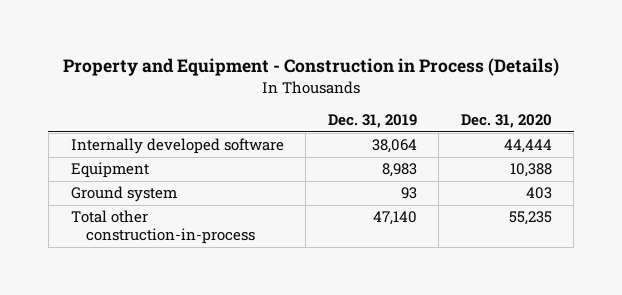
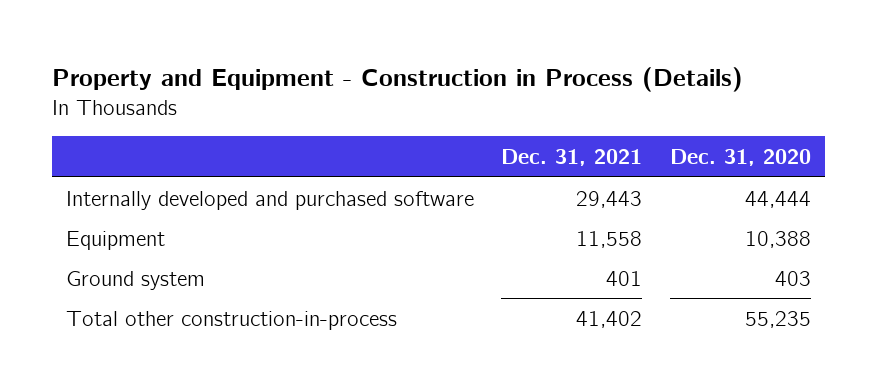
[327,114,417,129] Dec. 31, 2019 -> none
none -> [501,149,643,167] Dec. 31, 2021
[70,138,284,155] Internally developed software -> [65,190,474,210] Internally developed and purchased software

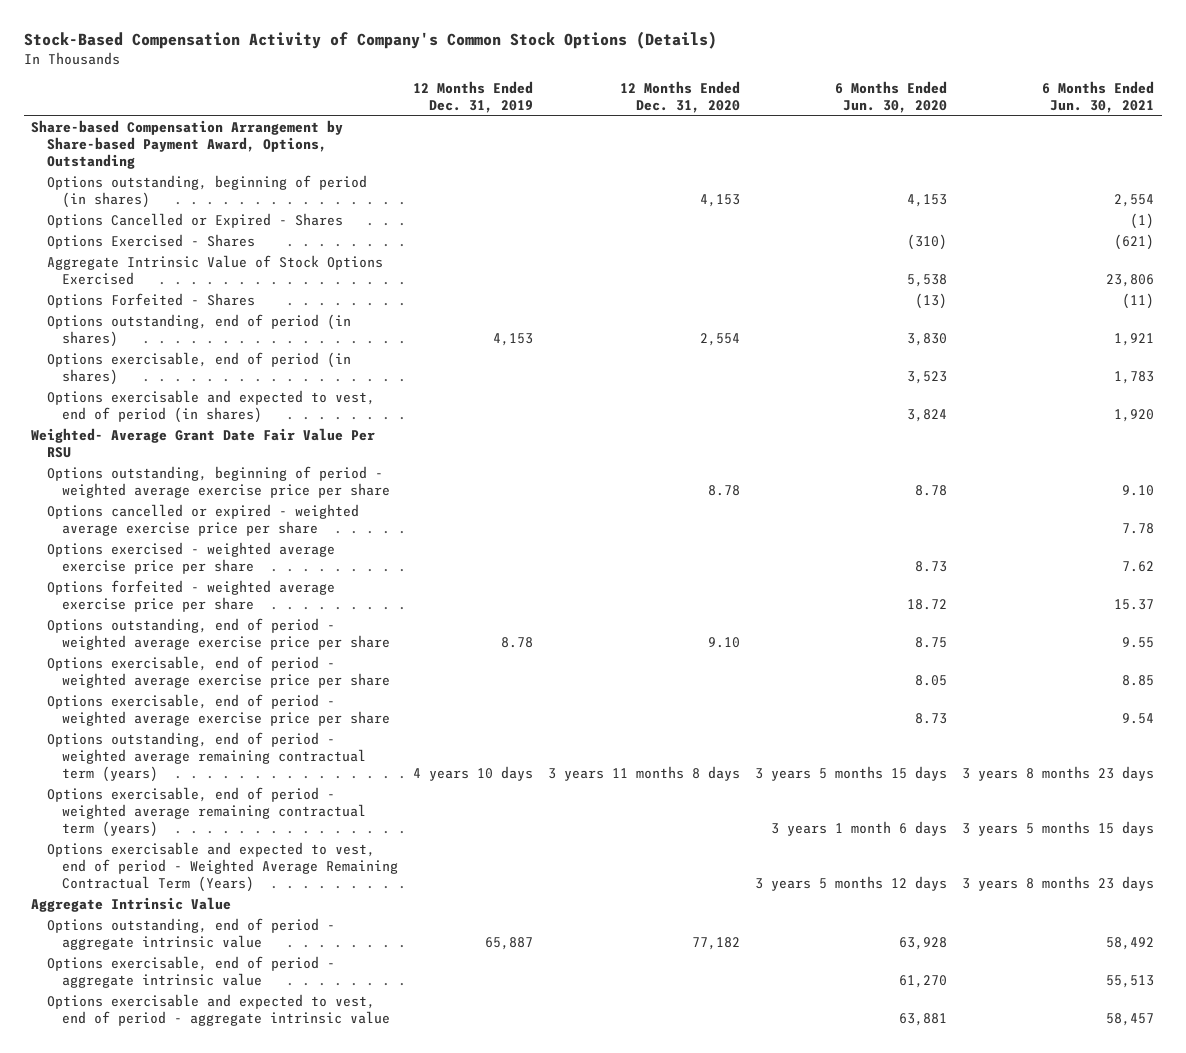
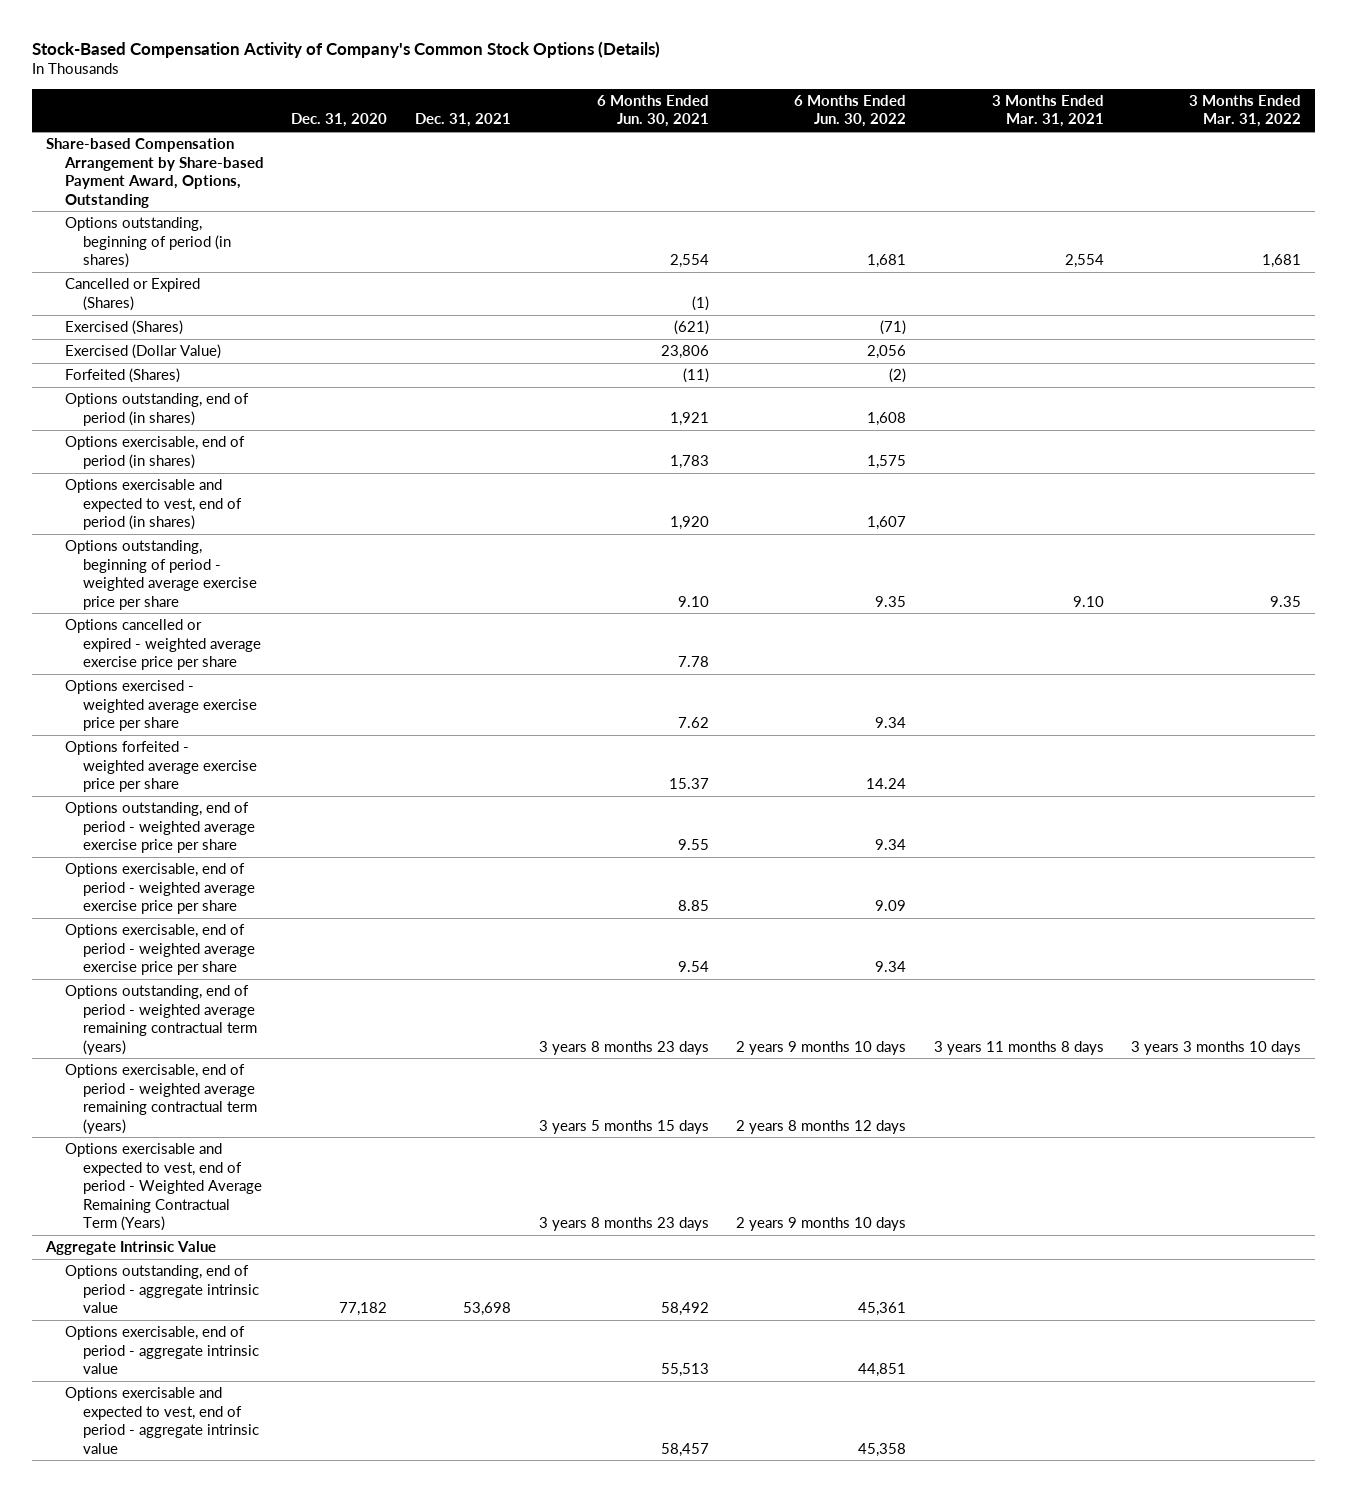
[413,81,534,113] 12 Months Ended Dec. 31, 2019 -> none
[620,81,741,113] 12 Months Ended Dec. 31, 2020 -> none
[835,81,948,113] 6 Months Ended Jun. 30, 2020 -> none
none -> [291,113,388,128] Dec. 31, 2020
none -> [414,113,511,128] Dec. 31, 2021
none -> [794,94,907,128] 6 Months Ended Jun. 30, 2022
none -> [991,94,1104,128] 3 Months Ended Mar. 31, 2021
none -> [1189,94,1302,128] 3 Months Ended Mar. 31, 2022
[46,213,343,229] Options Cancelled or Expired - Shares -> [64,278,200,311] Cancelled or Expired (Shares)
[46,234,255,250] Options Exercised - Shares -> [64,320,183,336] Exercised (Shares)
[46,255,383,286] Aggregate Intrinsic Value of Stock Options Exercised -> [64,344,221,360] Exercised (Dollar Value)
[46,293,255,309] Options Forfeited - Shares -> [64,368,180,384] Forfeited (Shares)
[31,428,376,459] Weighted- Average Grant Date Fair Value Per RSU -> none

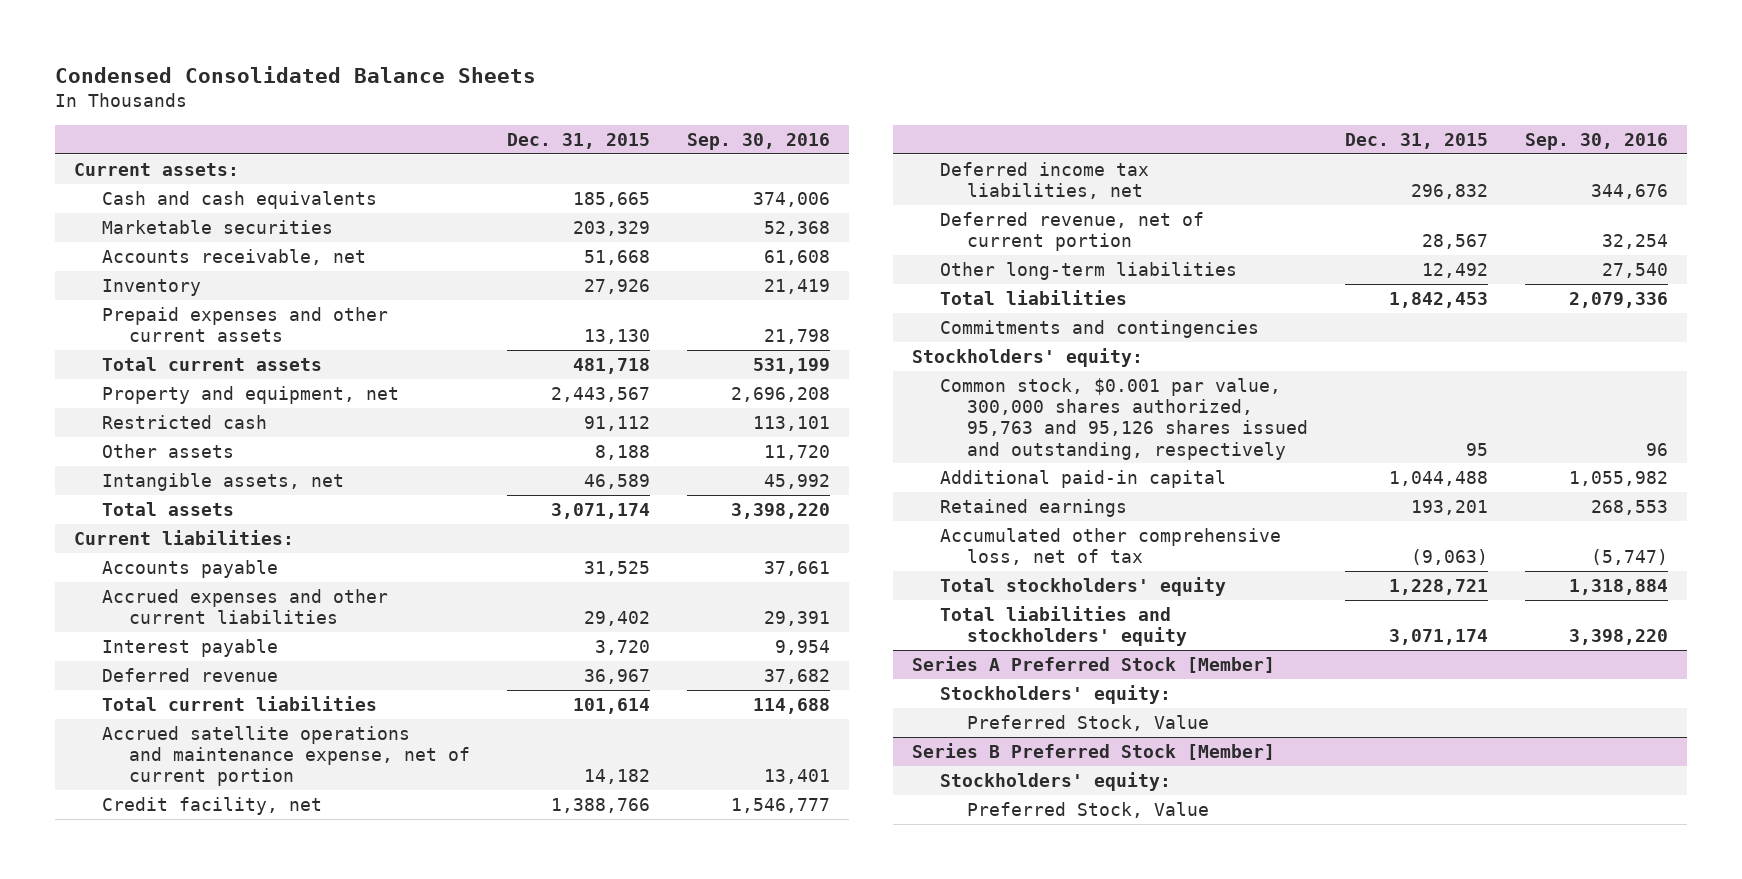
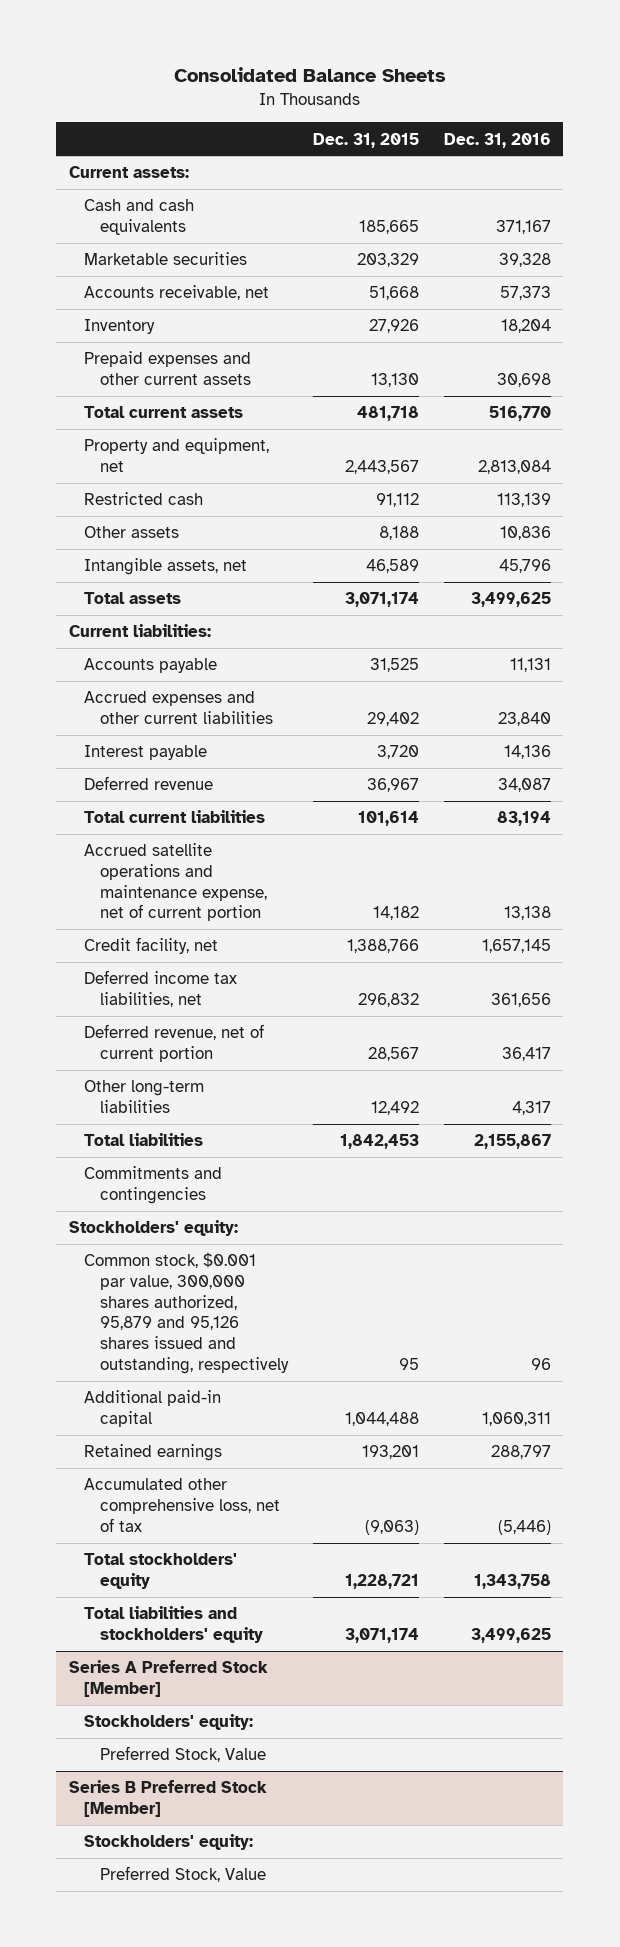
[55,66,537,84] Condensed Consolidated Balance Sheets -> [173,67,446,83] Consolidated Balance Sheets
[687,133,831,151] Sep. 30, 2016 -> none
none -> [444,132,552,148] Dec. 31, 2016
[939,377,1309,460] Common stock, $0.001 par value, 300,000 shares authorized, 95,763 and 95,126 shares issued and outstanding, respectively -> [84,1252,290,1374] Common stock, $0.001 par value, 300,000 shares authorized, 95,879 and 95,126 shares issued and outstanding, respectively

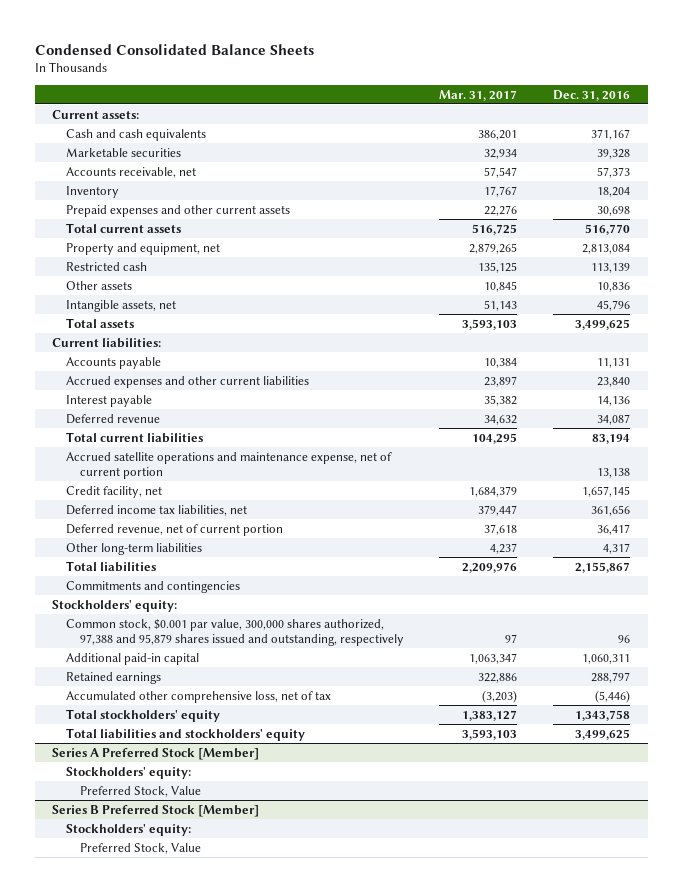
[173,67,446,83] Consolidated Balance Sheets -> [34,43,314,55] Condensed Consolidated Balance Sheets
[313,132,420,148] Dec. 31, 2015 -> none
none -> [439,89,518,101] Mar. 31, 2017
[84,1252,290,1374] Common stock, $0.001 par value, 300,000 shares authorized, 95,879 and 95,126 shares issued and outstanding, respectively -> [66,618,404,647] Common stock, $0.001 par value, 300,000 shares authorized, 97,388 and 95,879 shares issued and outstanding, respectively

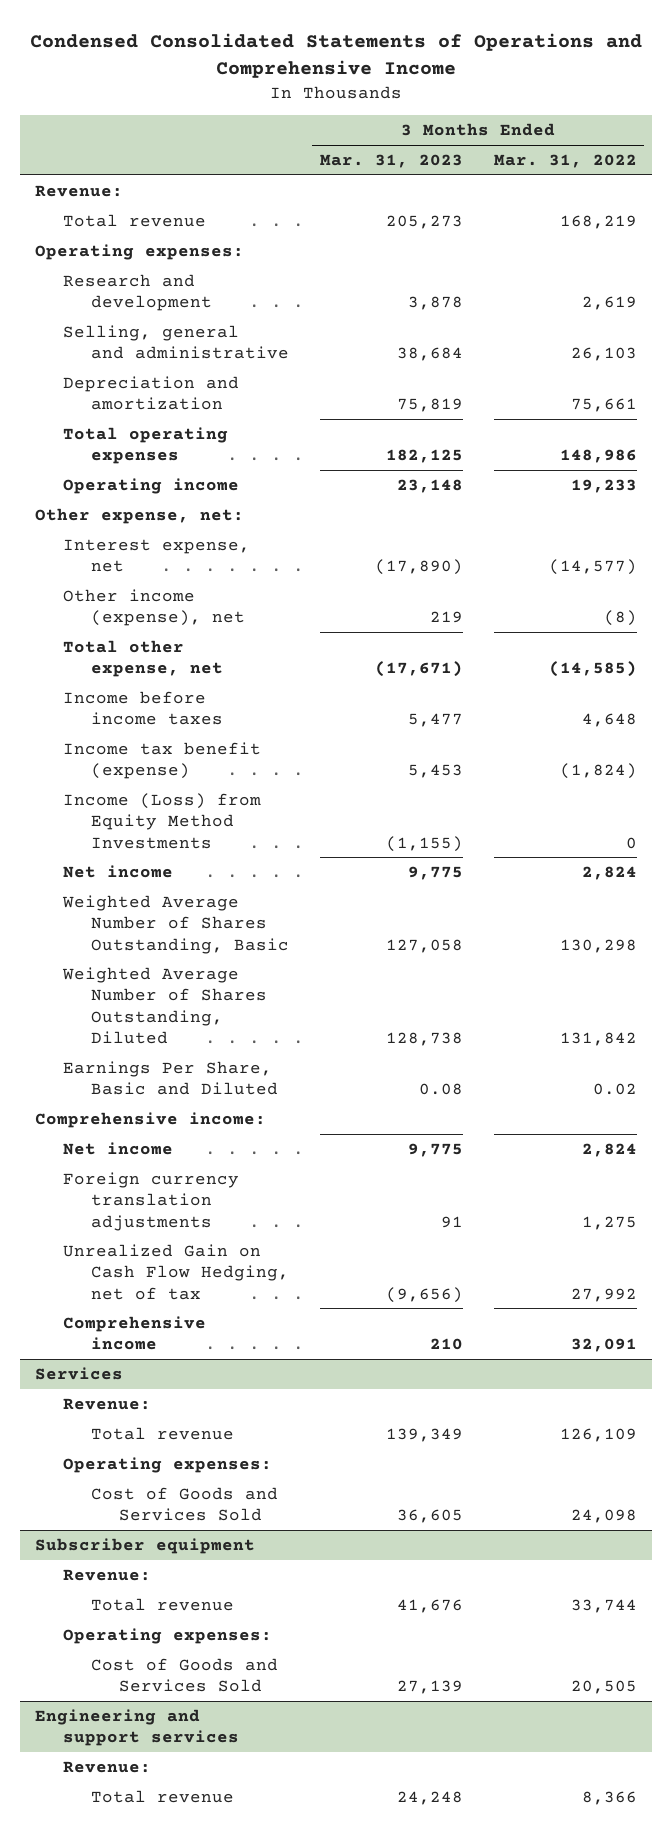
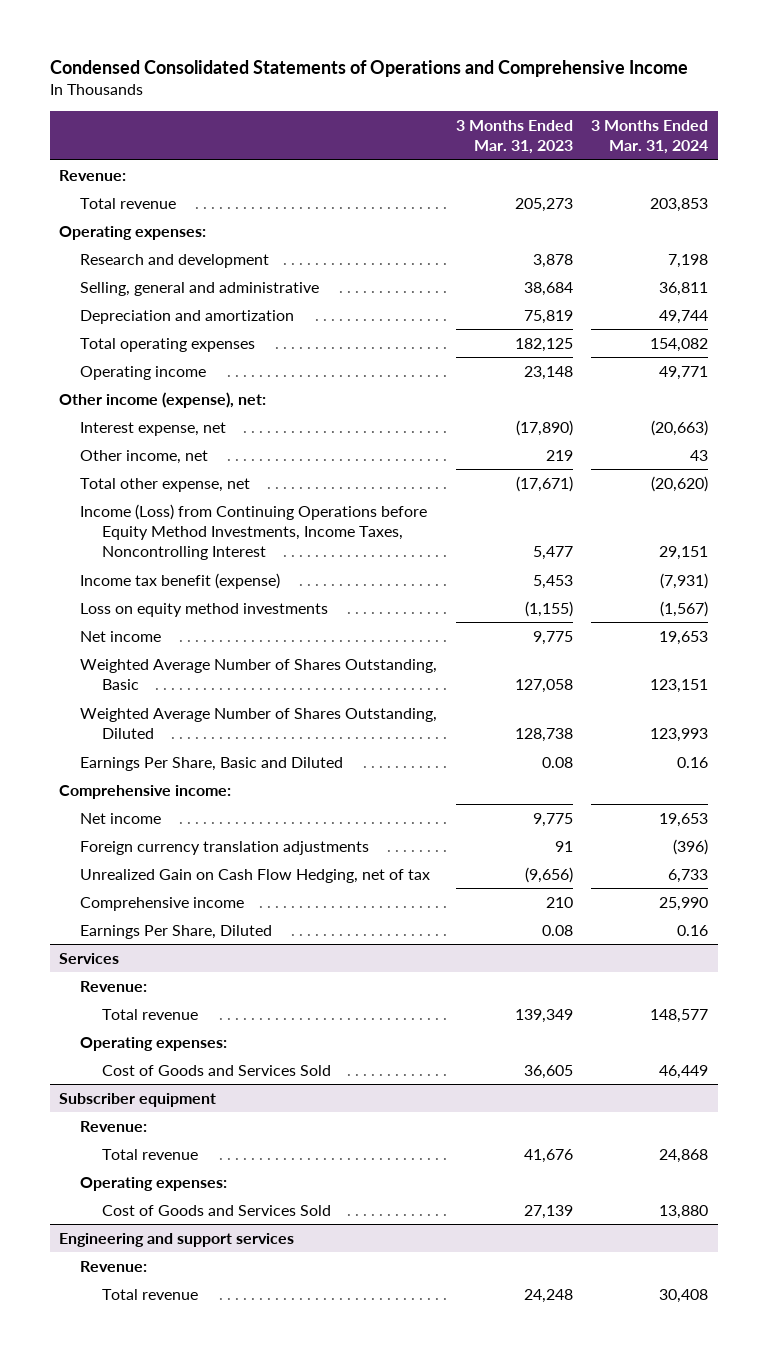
[493,154,637,169] Mar. 31, 2022 -> none
none -> [591,119,709,155] 3 Months Ended Mar. 31, 2024
[35,508,245,525] Other expense, net: -> [58,391,266,408] Other income (expense), net:
[63,589,245,627] Other income (expense), net -> [80,449,209,464] Other income, net
[63,691,223,726] Income before income taxes -> [80,503,428,561] Income (Loss) from Continuing Operations before Equity Method Investments, Income Taxes, Noncontrolling Interest
[63,793,262,849] Income (Loss) from Equity Method Investments -> [80,602,329,617] Loss on equity method investments
none -> [80,924,273,939] Earnings Per Share, Diluted

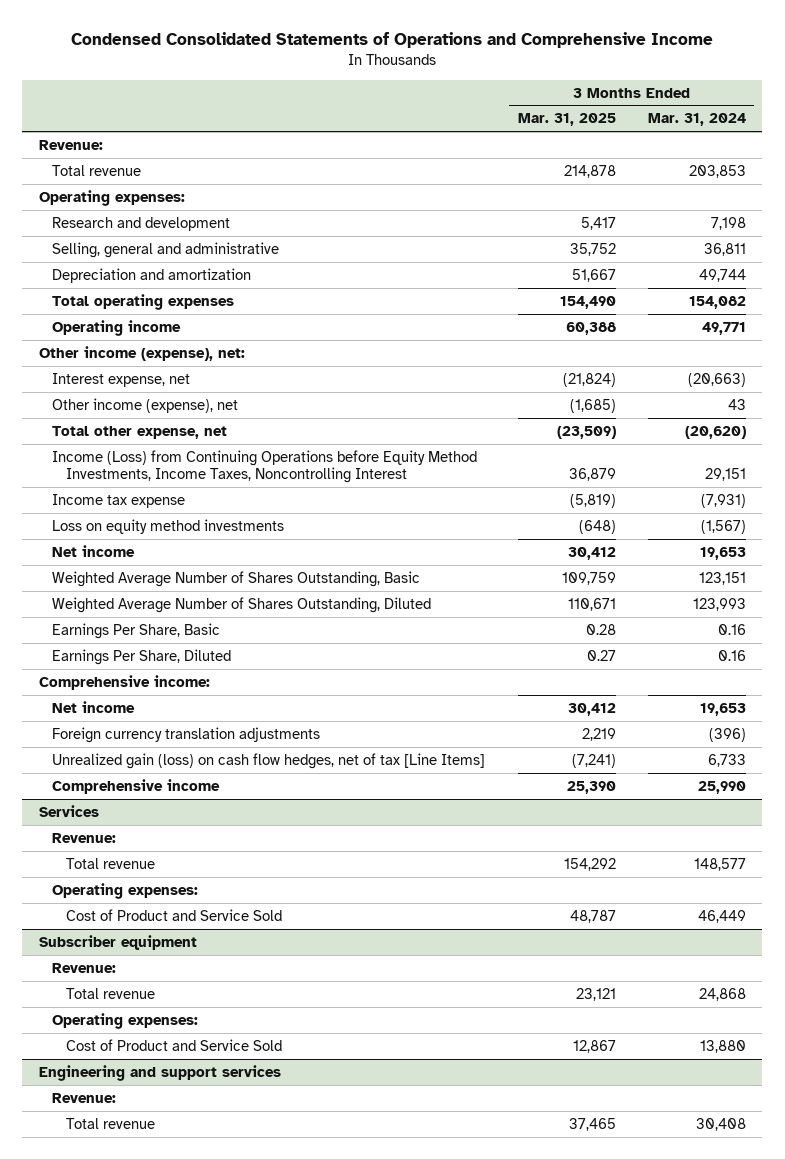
[455,119,573,155] 3 Months Ended Mar. 31, 2023 -> none
none -> [517,113,616,127] Mar. 31, 2025
[80,449,209,464] Other income, net -> [52,397,239,413] Other income (expense), net
[80,572,281,589] Income tax benefit (expense) -> [52,493,186,508] Income tax expense
[80,756,344,771] Earnings Per Share, Basic and Diluted -> [52,622,221,639] Earnings Per Share, Basic
[80,924,273,939] Earnings Per Share, Diluted -> [52,648,232,665] Earnings Per Share, Diluted
[80,868,431,883] Unrealized Gain on Cash Flow Hedging, net of tax -> [52,752,486,769] Unrealized gain (loss) on cash flow hedges, net of tax [Line Items]
[101,1064,331,1076] Cost of Goods and Services Sold -> [65,908,282,921] Cost of Product and Service Sold
[101,1204,331,1216] Cost of Goods and Services Sold -> [65,1038,282,1051] Cost of Product and Service Sold

